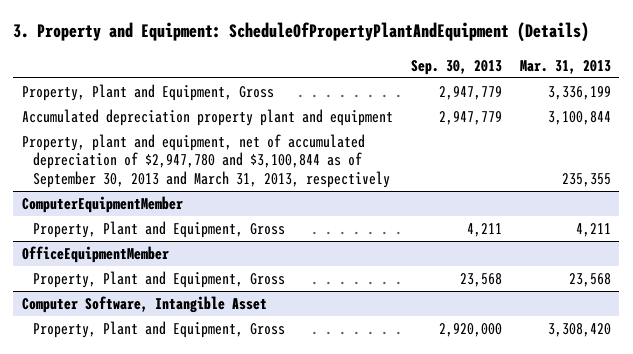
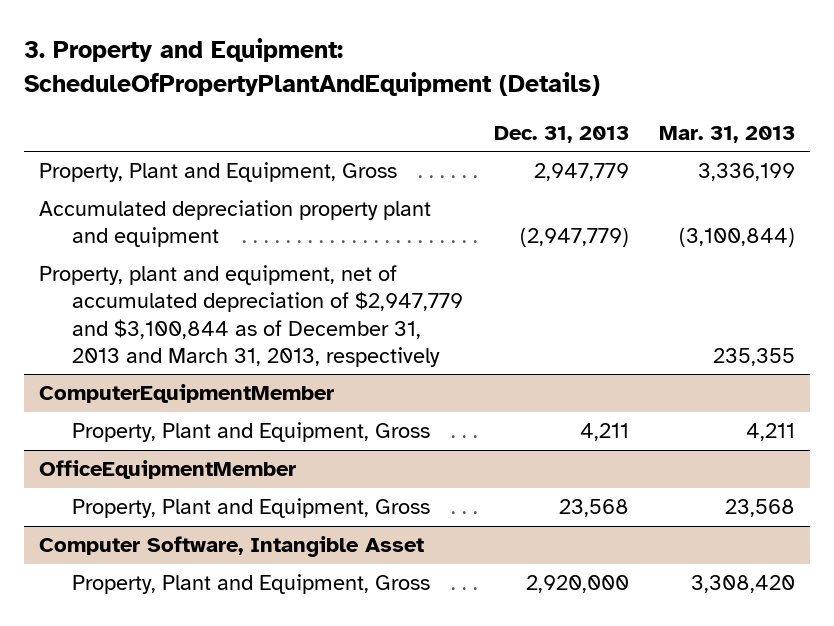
[410,59,502,75] Sep. 30, 2013 -> none
none -> [493,125,629,143] Dec. 31, 2013
[547,110,611,125] 3,100,844 -> [678,228,795,248] (3,100,844)
[22,133,391,188] Property, plant and equipment, net of accumulated depreciation of $2,947,780 and $3,100,844 as of September 30, 2013 and March 31, 2013, respectively -> [38,265,464,367] Property, plant and equipment, net of accumulated depreciation of $2,947,779 and $3,100,844 as of December 31, 2013 and March 31, 2013, respectively

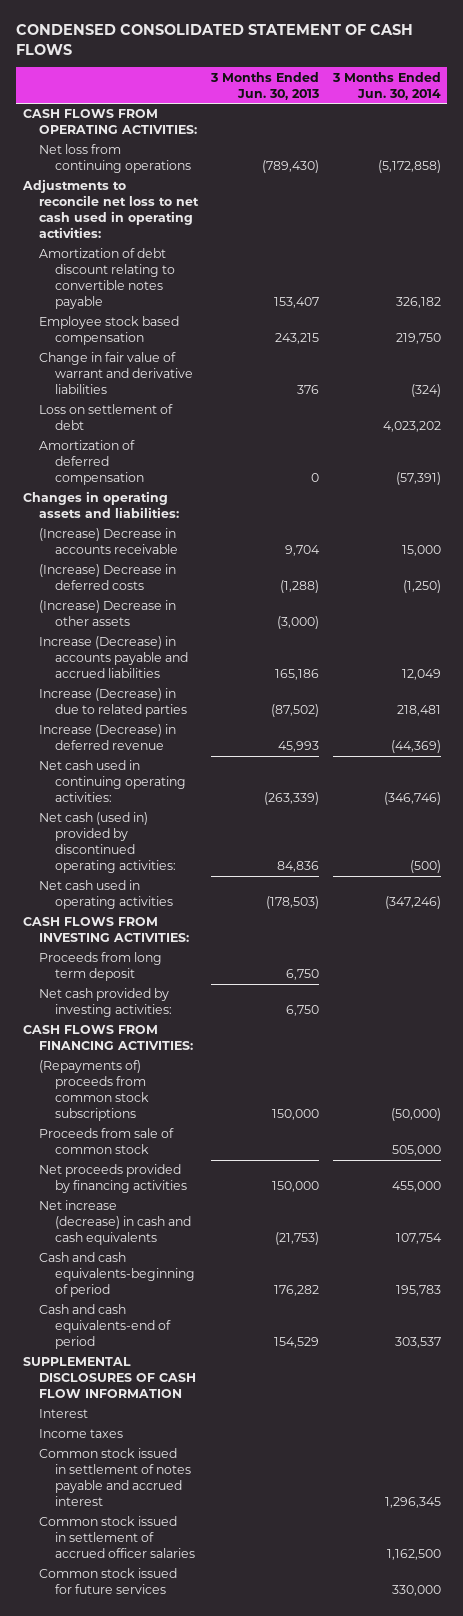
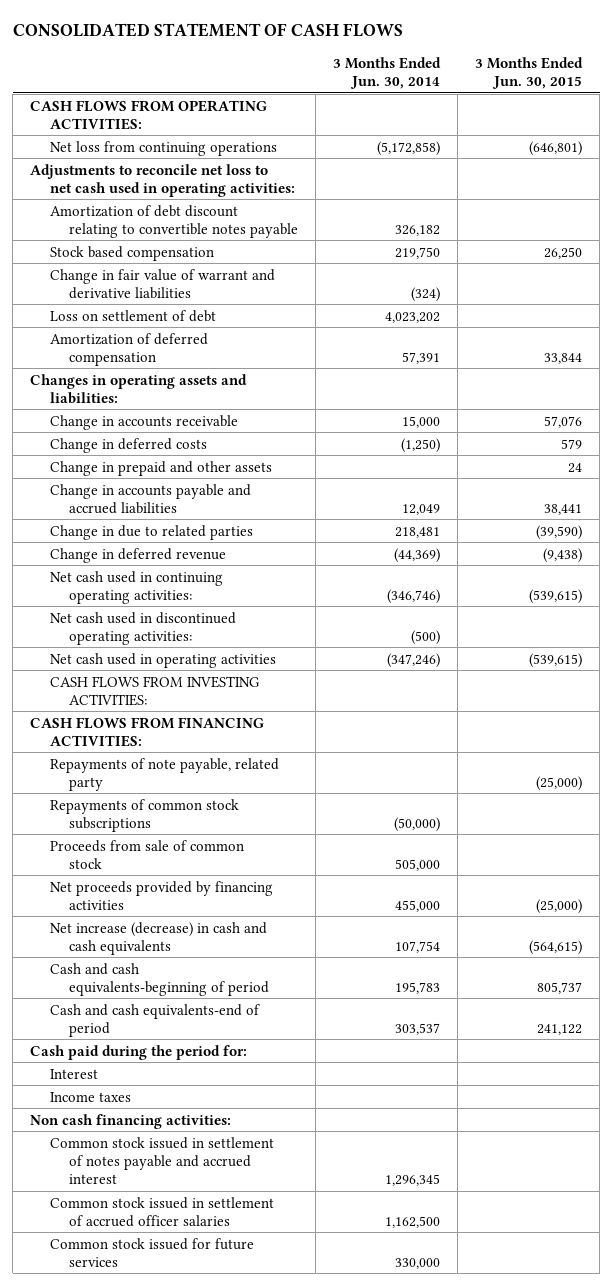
[16,24,414,55] CONDENSED CONSOLIDATED STATEMENT OF CASH FLOWS -> [12,23,403,38] CONSOLIDATED STATEMENT OF CASH FLOWS
[210,71,320,100] 3 Months Ended Jun. 30, 2013 -> none
none -> [475,56,584,90] 3 Months Ended Jun. 30, 2015
[38,316,179,346] Employee stock based compensation -> [49,245,214,261] Stock based compensation
[395,472,441,486] (57,391) -> [402,351,441,364] 57,391
[38,528,179,555] (Increase) Decrease in accounts receivable -> [49,414,238,430] Change in accounts receivable
[38,564,176,591] (Increase) Decrease in deferred costs -> [49,437,207,453] Change in deferred costs
[38,600,176,627] (Increase) Decrease in other assets -> [49,460,272,476] Change in prepaid and other assets
[38,636,189,679] Increase (Decrease) in accounts payable and accrued liabilities -> [49,483,251,514] Change in accounts payable and accrued liabilities
[38,688,188,718] Increase (Decrease) in due to related parties -> [49,524,253,540] Change in due to related parties
[38,724,176,751] Increase (Decrease) in deferred revenue -> [49,547,226,563] Change in deferred revenue
[38,812,177,874] Net cash (used in) provided by discontinued operating activities: -> [49,611,236,645] Net cash used in discontinued operating activities:
[38,952,162,982] Proceeds from long term deposit -> none
[38,988,173,1018] Net cash provided by investing activities: -> none
none -> [49,757,279,791] Repayments of note payable, related party
[38,1060,150,1122] (Repayments of) proceeds from common stock subscriptions -> [49,798,239,832] Repayments of common stock subscriptions
[22,1357,196,1399] SUPPLEMENTAL DISCLOSURES OF CASH FLOW INFORMATION -> none
none -> [30,1044,248,1060] Cash paid during the period for:
none -> [30,1113,232,1129] Non cash financing activities:

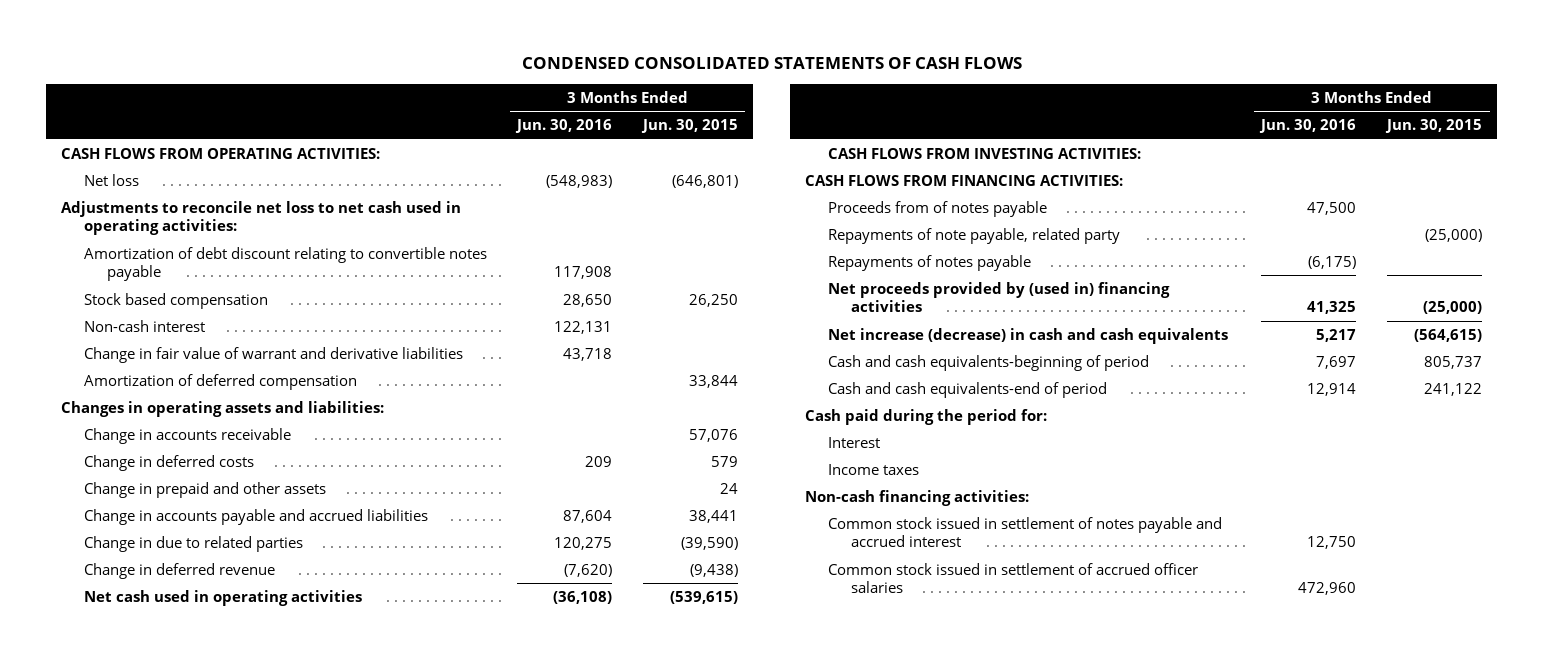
[12,23,403,38] CONSOLIDATED STATEMENT OF CASH FLOWS -> [521,56,1022,69] CONDENSED CONSOLIDATED STATEMENTS OF CASH FLOWS
[333,56,442,90] 3 Months Ended Jun. 30, 2014 -> none
none -> [515,119,613,134] Jun. 30, 2016
[49,140,277,156] Net loss from continuing operations -> [83,173,139,186] Net loss
none -> [83,319,205,332] Non-cash interest
[49,309,216,322] Loss on settlement of debt -> none
[49,570,223,604] Net cash used in continuing operating activities: -> none
[49,611,236,645] Net cash used in discontinued operating activities: -> none
none -> [828,200,1048,217] Proceeds from of notes payable
[49,798,239,832] Repayments of common stock subscriptions -> none
[49,839,244,869] Proceeds from sale of common stock -> none
none -> [828,254,1032,271] Repayments of notes payable
[49,880,273,910] Net proceeds provided by financing activities -> [828,281,1171,313] Net proceeds provided by (used in) financing activities
[30,1113,232,1129] Non cash financing activities: -> [805,489,1030,506] Non-cash financing activities:
[49,1237,254,1267] Common stock issued for future services -> none

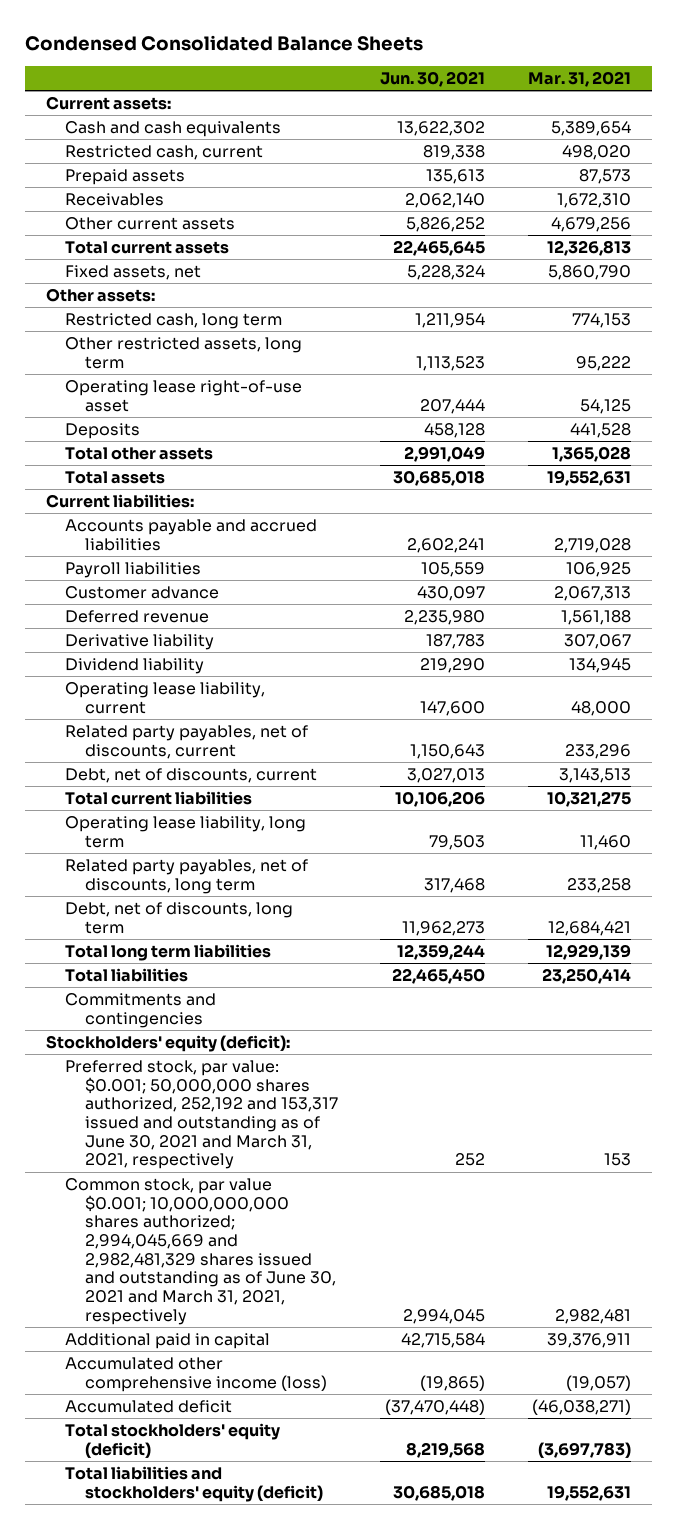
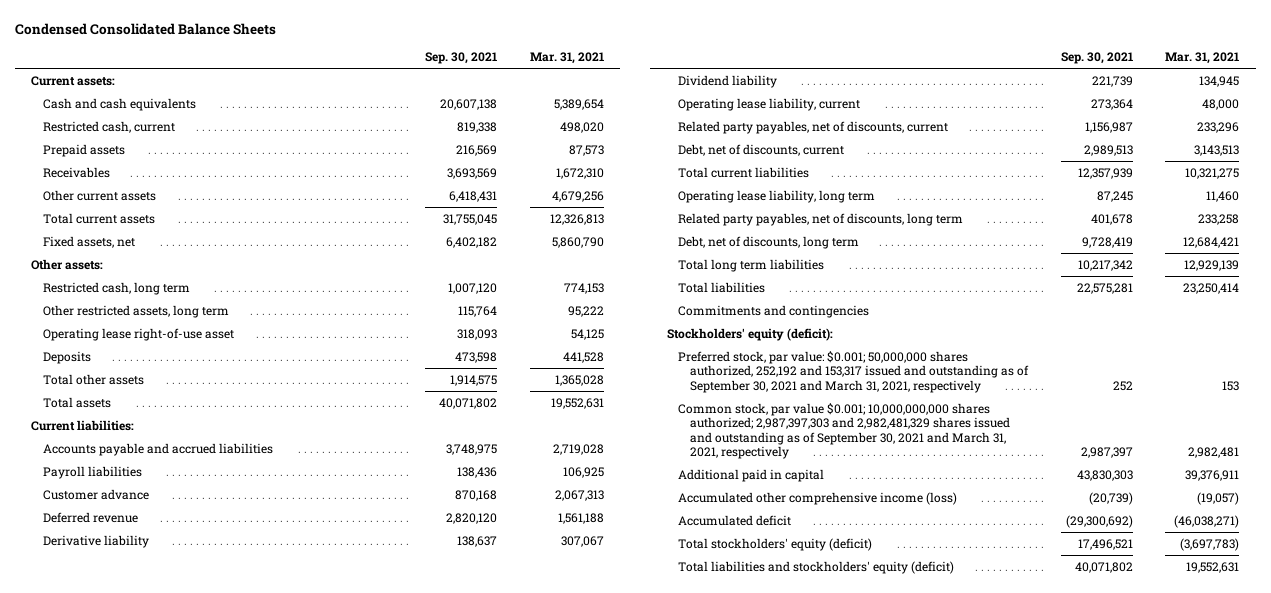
[380,71,486,88] Jun. 30, 2021 -> none
none -> [425,52,498,65] Sep. 30, 2021
[65,1059,338,1170] Preferred stock, par value: $0.001; 50,000,000 shares authorized, 252,192 and 153,317 issued and outstanding as of June 30, 2021 and March 31, 2021, respectively -> [678,350,1029,393] Preferred stock, par value: $0.001; 50,000,000 shares authorized, 252,192 and 153,317 issued and outstanding as of September 30, 2021 and March 31, 2021, respectively
[65,1177,336,1325] Common stock, par value $0.001; 10,000,000,000 shares authorized; 2,994,045,669 and 2,982,481,329 shares issued and outstanding as of June 30, 2021 and March 31, 2021, respectively -> [678,402,1010,460] Common stock, par value $0.001; 10,000,000,000 shares authorized; 2,987,397,303 and 2,982,481,329 shares issued and outstanding as of September 30, 2021 and March 31, 2021, respectively

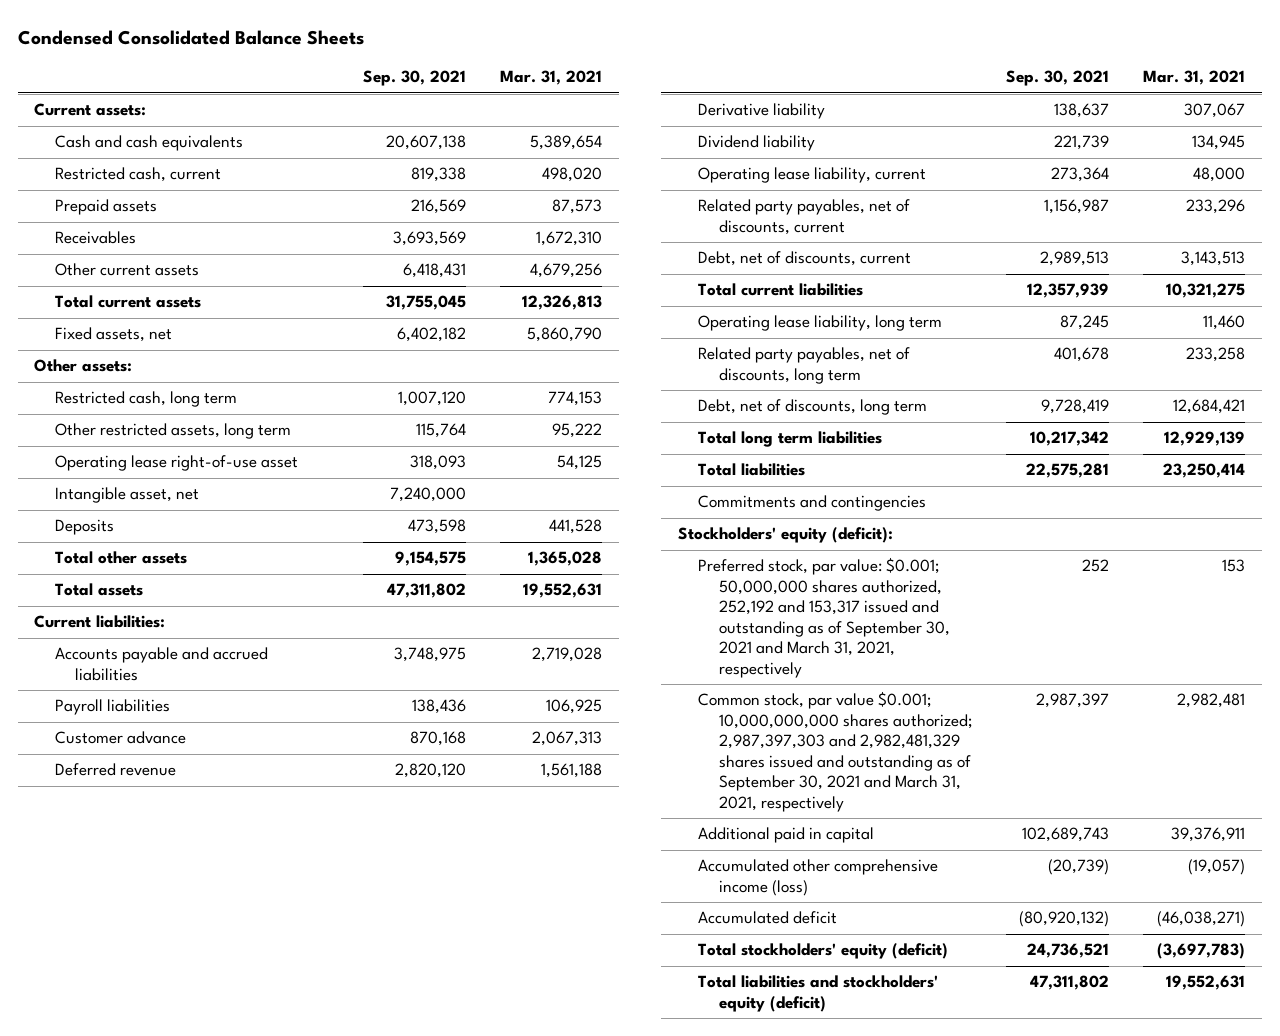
none -> [54,487,199,504] Intangible asset, net
[450,374,498,386] 1,914,575 -> [394,551,466,567] 9,154,575
[439,397,498,409] 40,071,802 -> [386,583,466,599] 47,311,802
[1076,469,1133,481] 43,830,303 -> [1022,827,1110,843] 102,689,743
[1065,514,1133,528] (29,300,692) -> [1019,911,1110,928] (80,920,132)
[1077,538,1133,550] 17,496,521 -> [1027,943,1110,959] 24,736,521
[1074,561,1133,573] 40,071,802 -> [1030,975,1110,991] 47,311,802

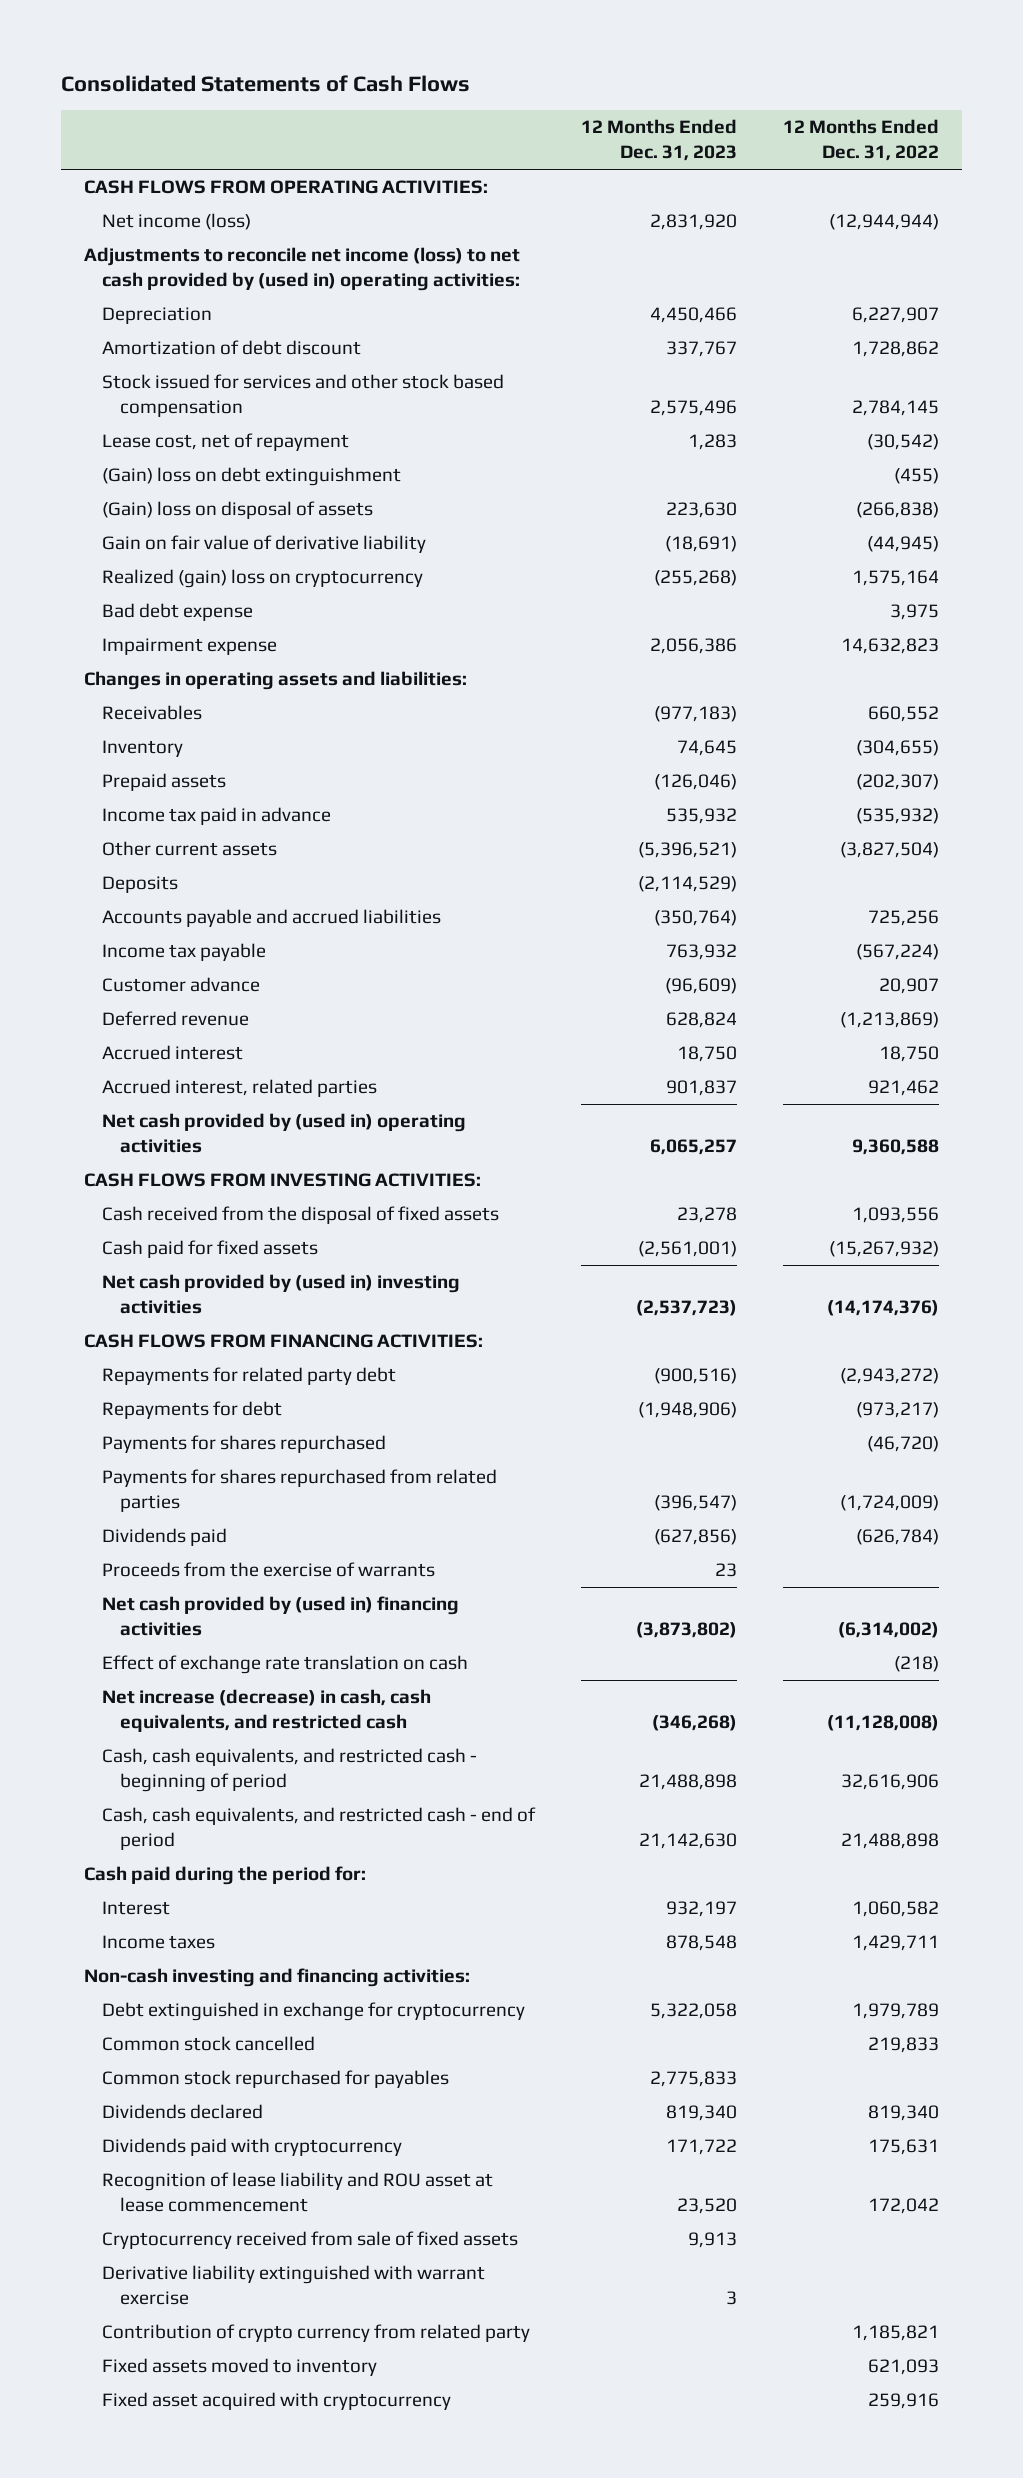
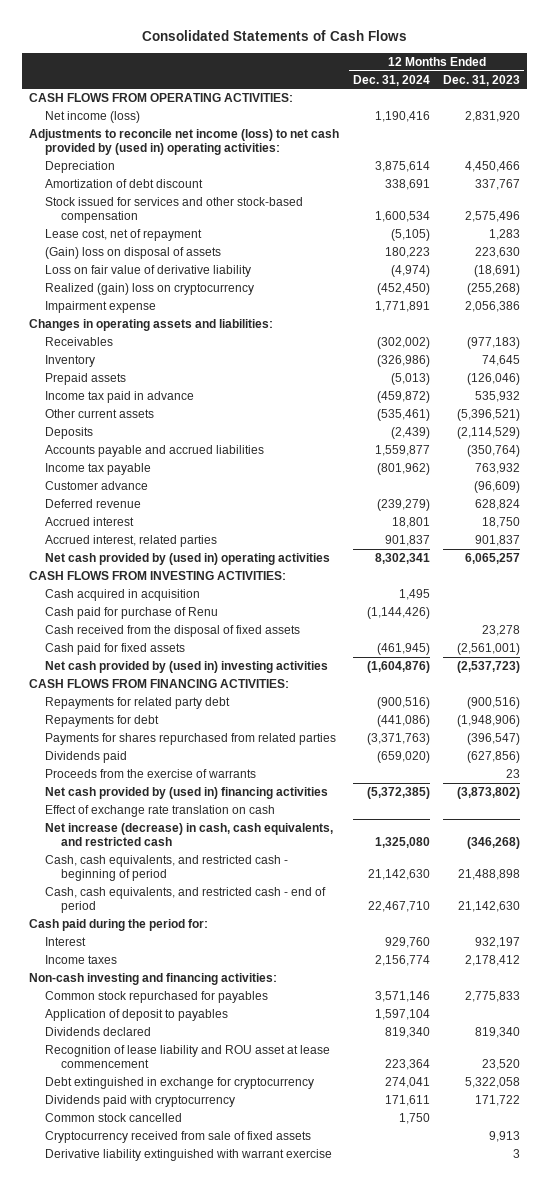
[783,119,940,162] 12 Months Ended Dec. 31, 2022 -> none
none -> [352,74,430,86] Dec. 31, 2024
[101,374,504,418] Stock issued for services and other stock based compensation -> [45,197,304,224] Stock issued for services and other stock-based compensation
[101,467,401,487] (Gain) loss on debt extinguishment -> none
[101,535,426,554] Gain on fair value of derivative liability -> [45,265,252,278] Loss on fair value of derivative liability
[101,603,253,622] Bad debt expense -> none
none -> [45,589,201,602] Cash acquired in acquisition
none -> [45,607,219,620] Cash paid for purchase of Renu
[101,1435,386,1454] Payments for shares repurchased -> none
[665,1935,737,1952] 878,548 -> [465,955,521,967] 2,178,412
none -> [45,1009,229,1022] Application of deposit to payables
[101,2002,525,2022] Debt extinguished in exchange for cryptocurrency -> [45,1077,315,1090] Debt extinguished in exchange for cryptocurrency
[101,2138,402,2157] Dividends paid with cryptocurrency -> [45,1095,236,1108] Dividends paid with cryptocurrency
[101,2036,315,2052] Common stock cancelled -> [45,1113,183,1123] Common stock cancelled
[101,2324,530,2343] Contribution of crypto currency from related party -> none
[101,2358,377,2377] Fixed assets moved to inventory -> none
[101,2392,451,2411] Fixed asset acquired with cryptocurrency -> none

